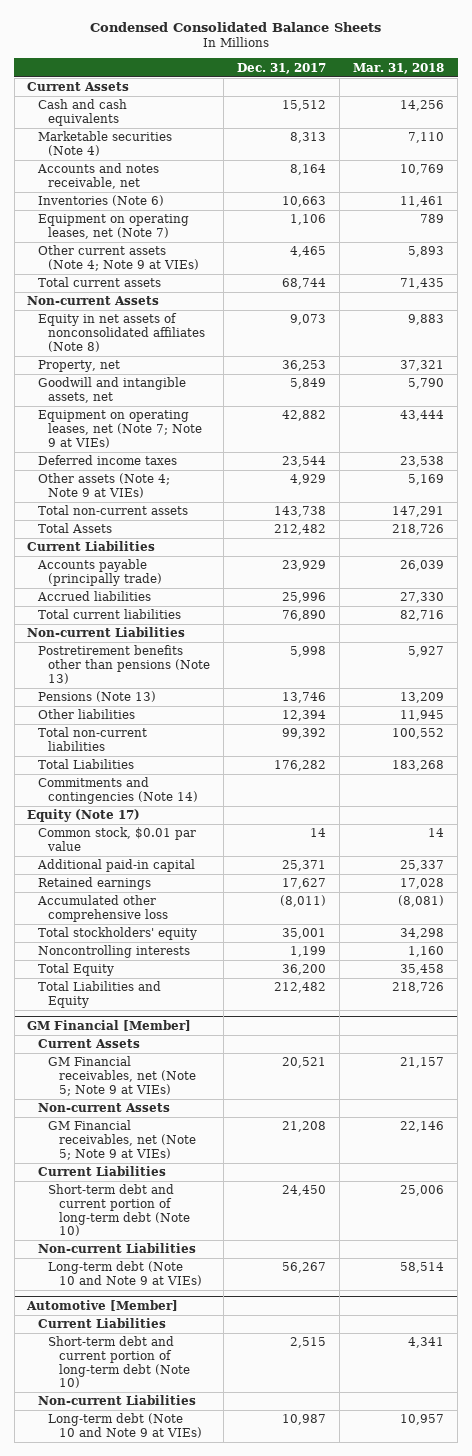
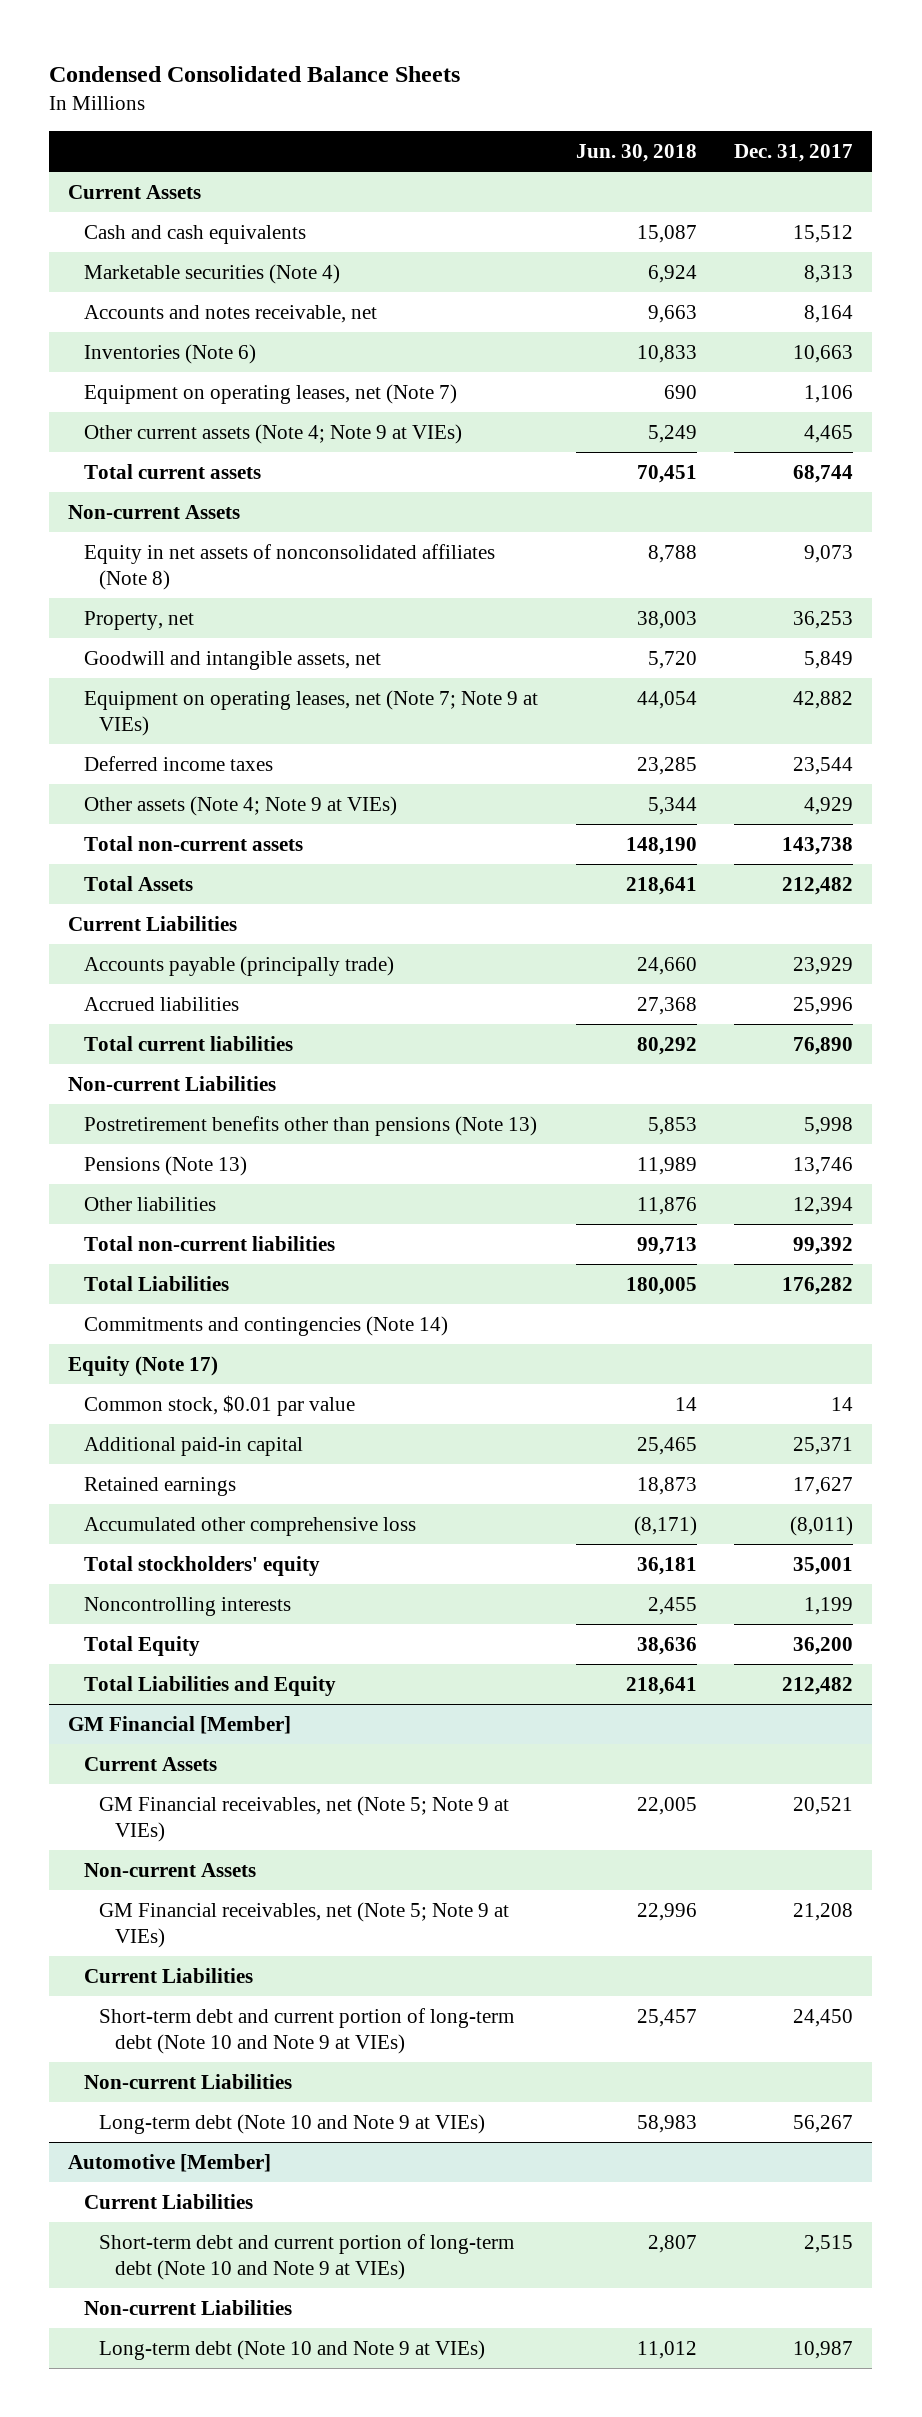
[353,62,445,74] Mar. 31, 2018 -> none
none -> [575,143,697,162] Jun. 30, 2018
[48,1184,190,1237] Short-term debt and current portion of long-term debt (Note 10) -> [99,2007,515,2055] Short-term debt and current portion of long-term debt (Note 10 and Note 9 at VIEs)
[48,1336,190,1389] Short-term debt and current portion of long-term debt (Note 10) -> [99,2233,515,2281] Short-term debt and current portion of long-term debt (Note 10 and Note 9 at VIEs)

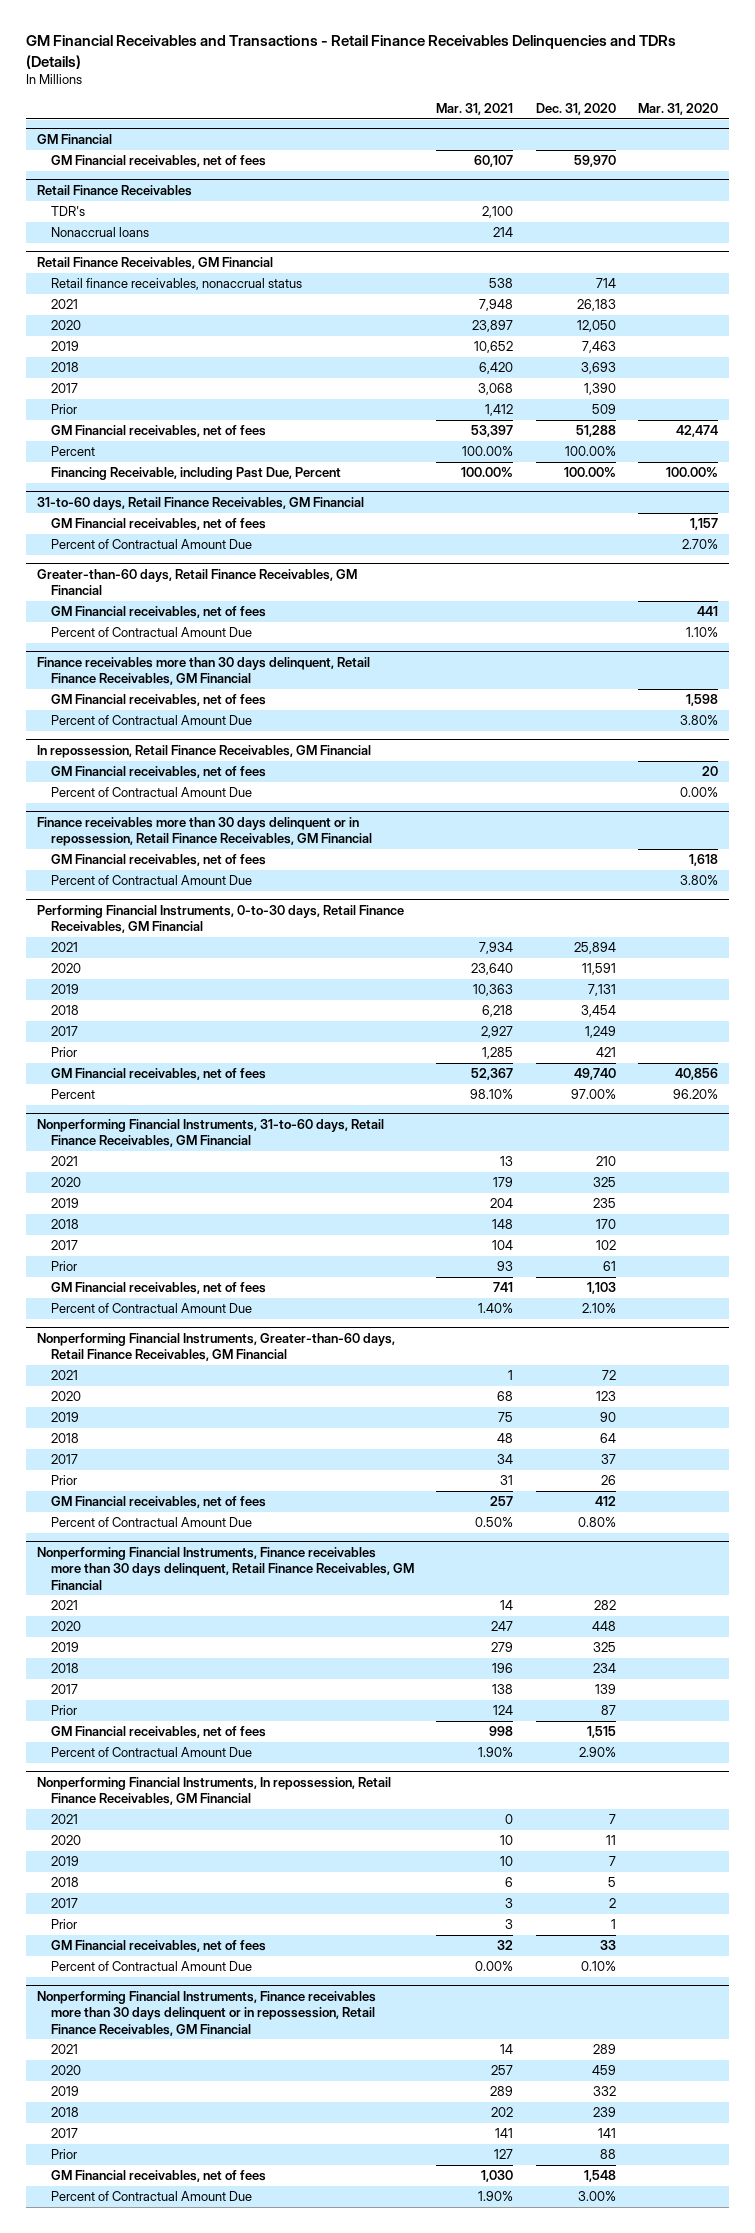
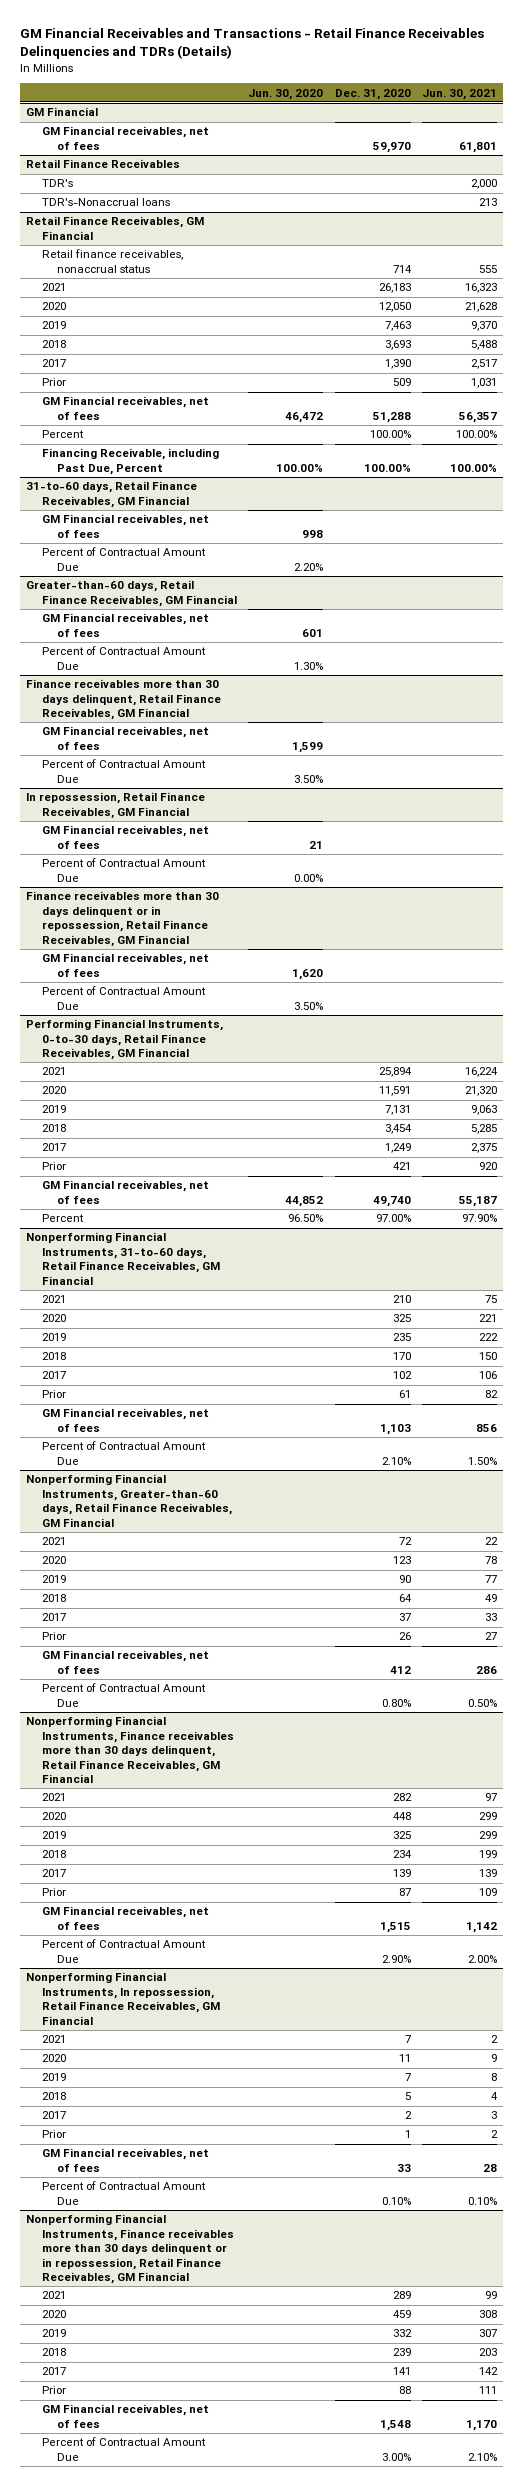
[436,102,514,115] Mar. 31, 2021 -> none
[638,102,719,115] Mar. 31, 2020 -> none
none -> [248,88,324,100] Jun. 30, 2020
none -> [422,88,498,100] Jun. 30, 2021
[51,227,150,238] Nonaccrual loans -> [41,198,170,207] TDR's-Nonaccrual loans

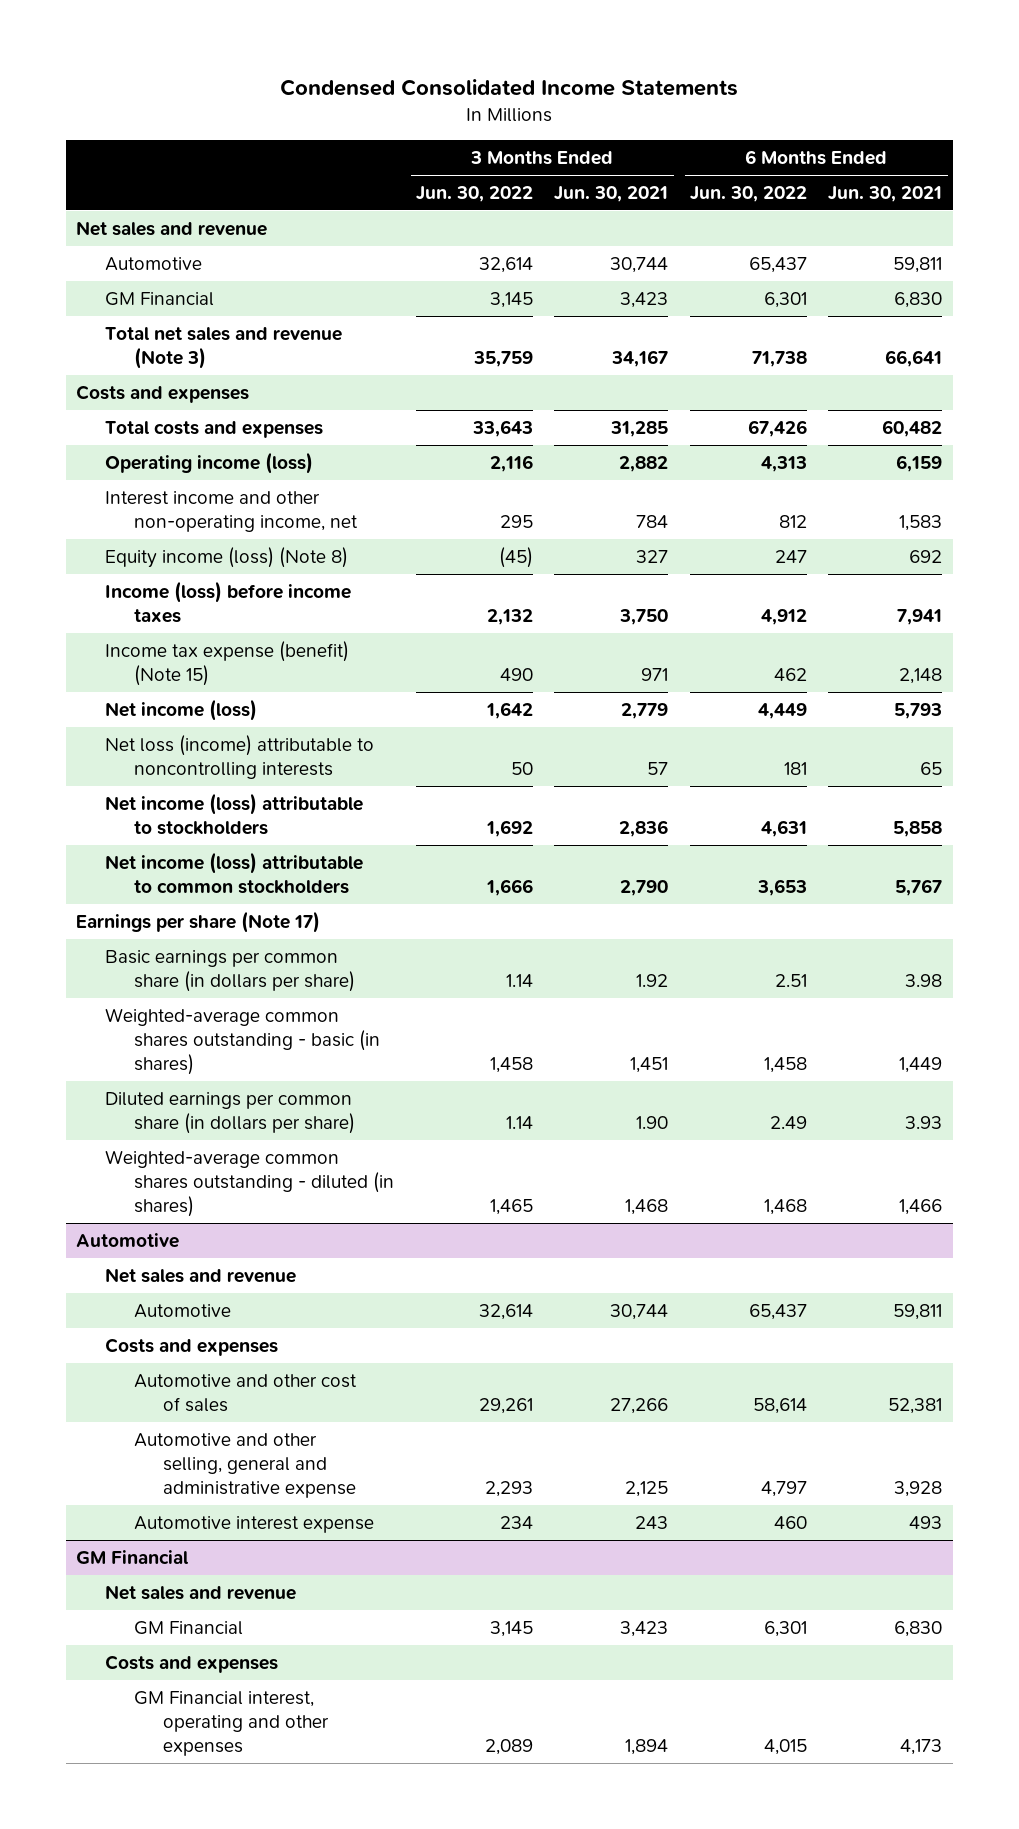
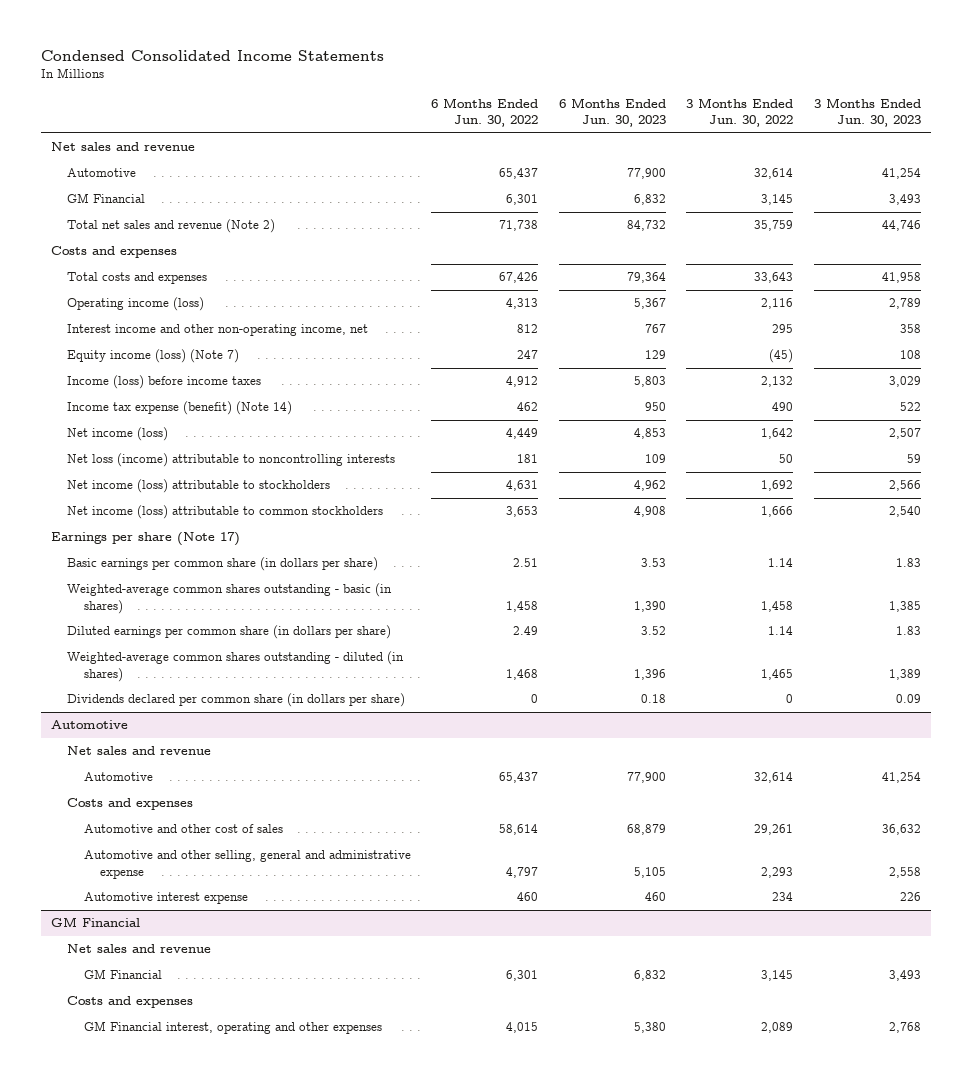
[554,185,669,202] Jun. 30, 2021 -> none
[828,185,943,202] Jun. 30, 2021 -> none
none -> [558,97,666,128] 6 Months Ended Jun. 30, 2023
none -> [813,97,921,128] 3 Months Ended Jun. 30, 2023
[105,326,343,370] Total net sales and revenue (Note 3) -> [67,219,276,234] Total net sales and revenue (Note 2)
[105,546,349,568] Equity income (loss) (Note 8) -> [67,349,240,364] Equity income (loss) (Note 7)
[105,640,350,687] Income tax expense (benefit) (Note 15) -> [67,401,293,416] Income tax expense (benefit) (Note 14)
none -> [67,693,406,708] Dividends declared per common share (in dollars per share)

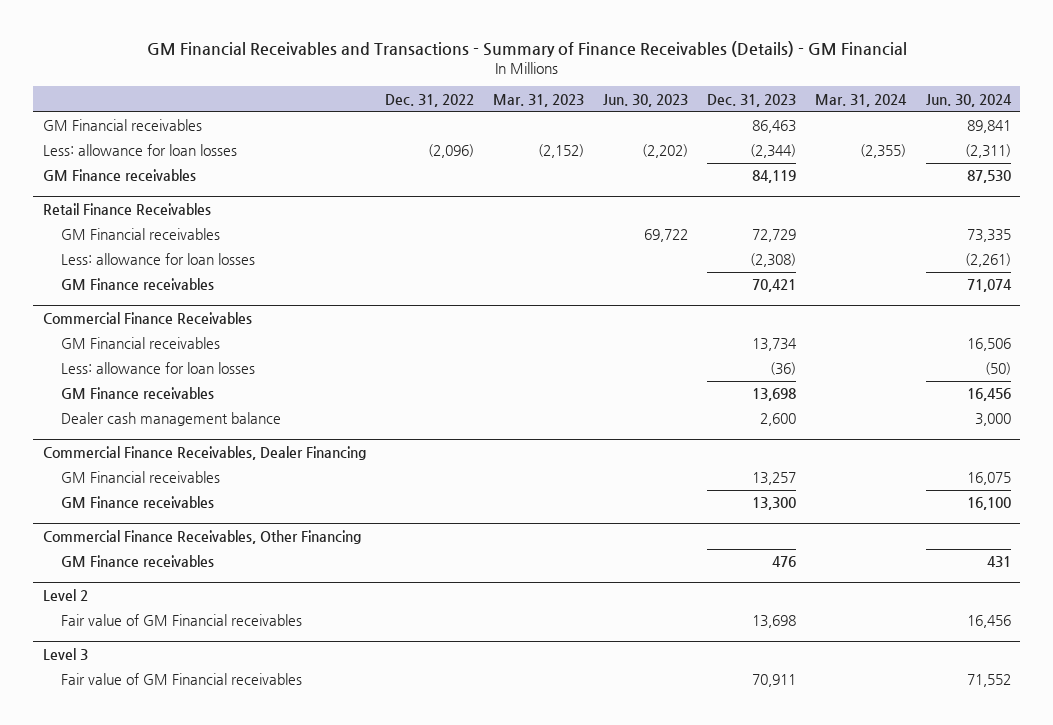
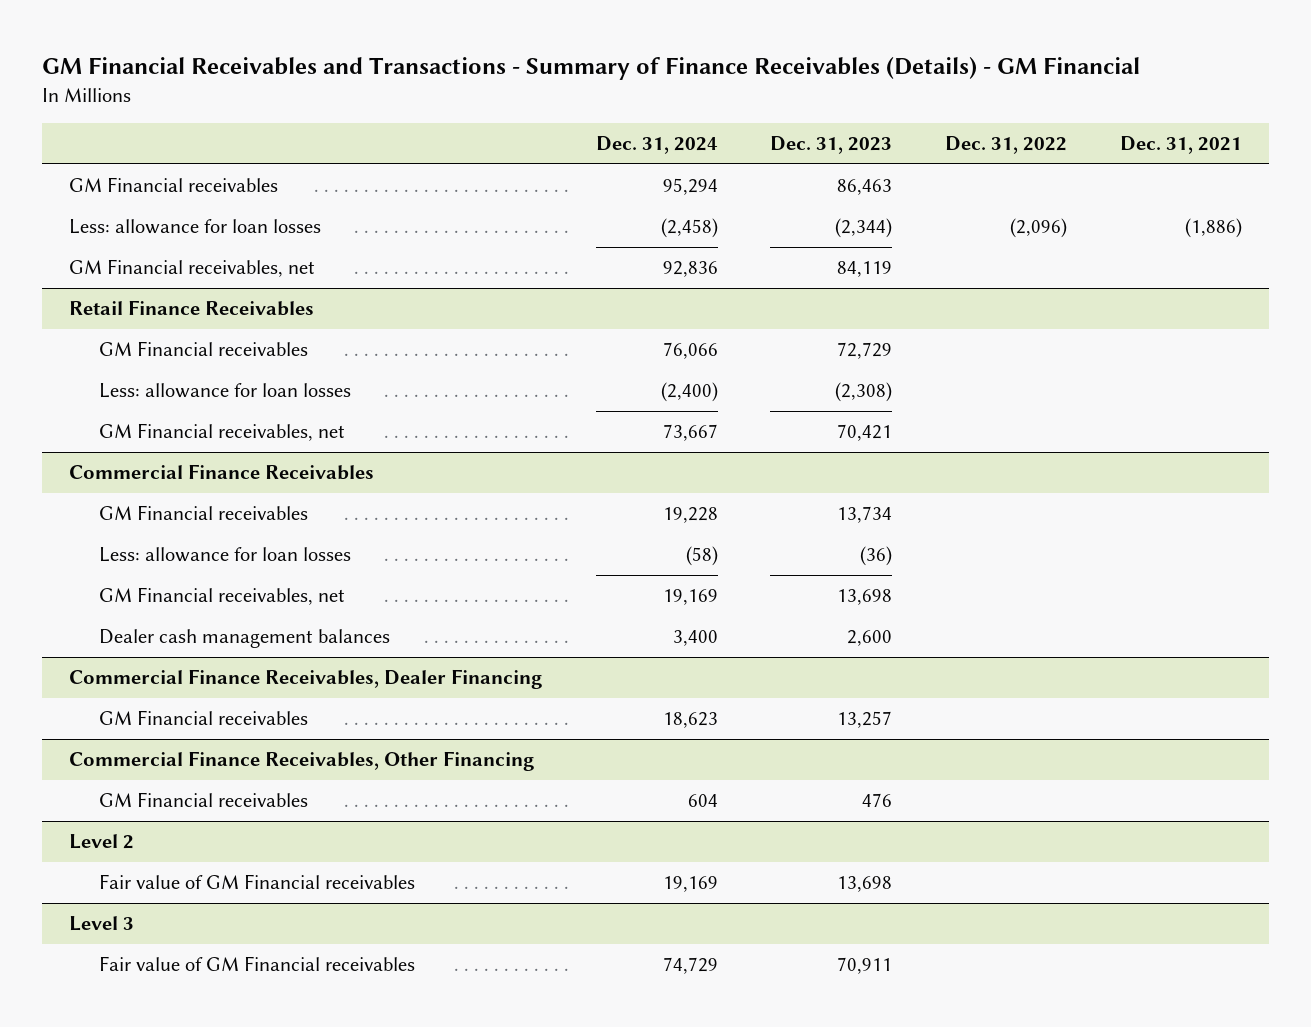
[493,93,585,107] Mar. 31, 2023 -> none
[603,93,689,107] Jun. 30, 2023 -> none
[815,93,908,107] Mar. 31, 2024 -> none
[925,93,1012,107] Jun. 30, 2024 -> none
none -> [595,135,718,154] Dec. 31, 2024
none -> [1120,135,1243,154] Dec. 31, 2021
[42,169,196,182] GM Finance receivables -> [68,258,315,277] GM Financial receivables, net
[60,278,214,291] GM Finance receivables -> [99,422,346,441] GM Financial receivables, net
[60,387,214,400] GM Finance receivables -> [99,586,346,605] GM Financial receivables, net
[60,412,281,427] Dealer cash management balance -> [99,628,391,648] Dealer cash management balances
[60,496,214,509] GM Finance receivables -> none
[60,555,214,568] GM Finance receivables -> [99,791,309,807] GM Financial receivables

